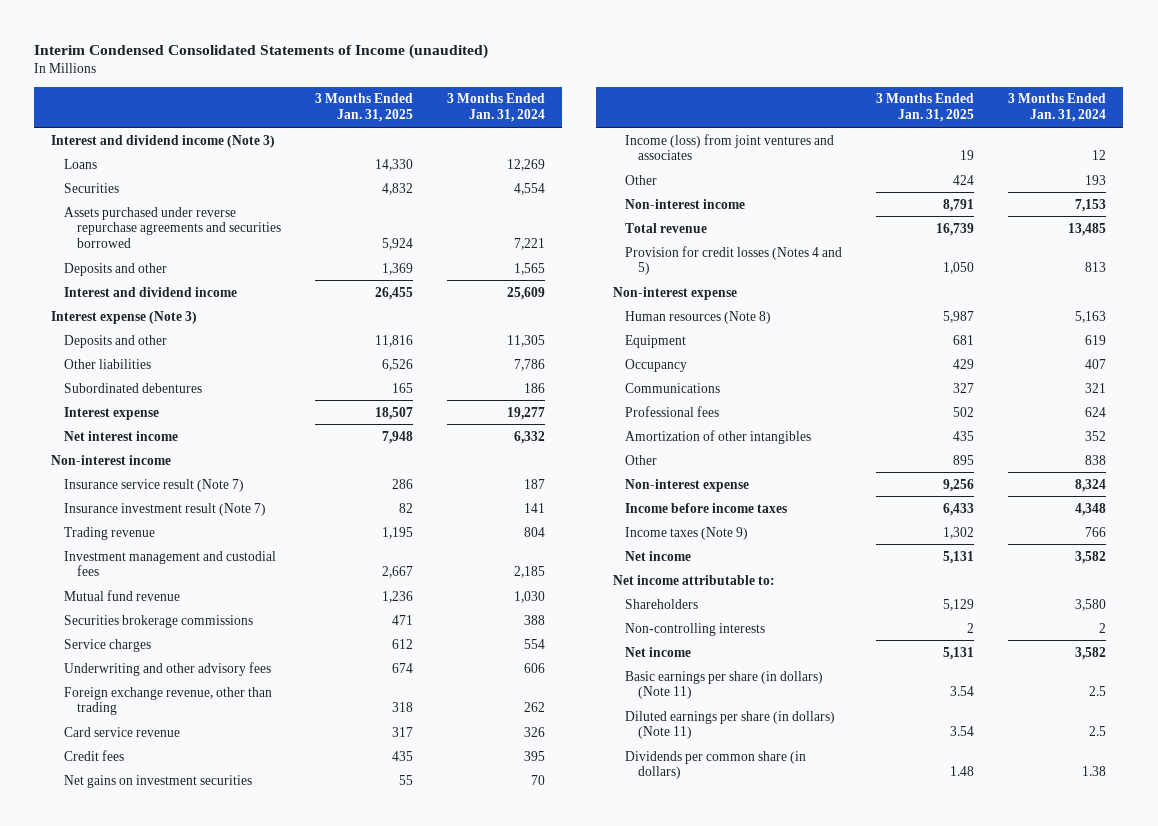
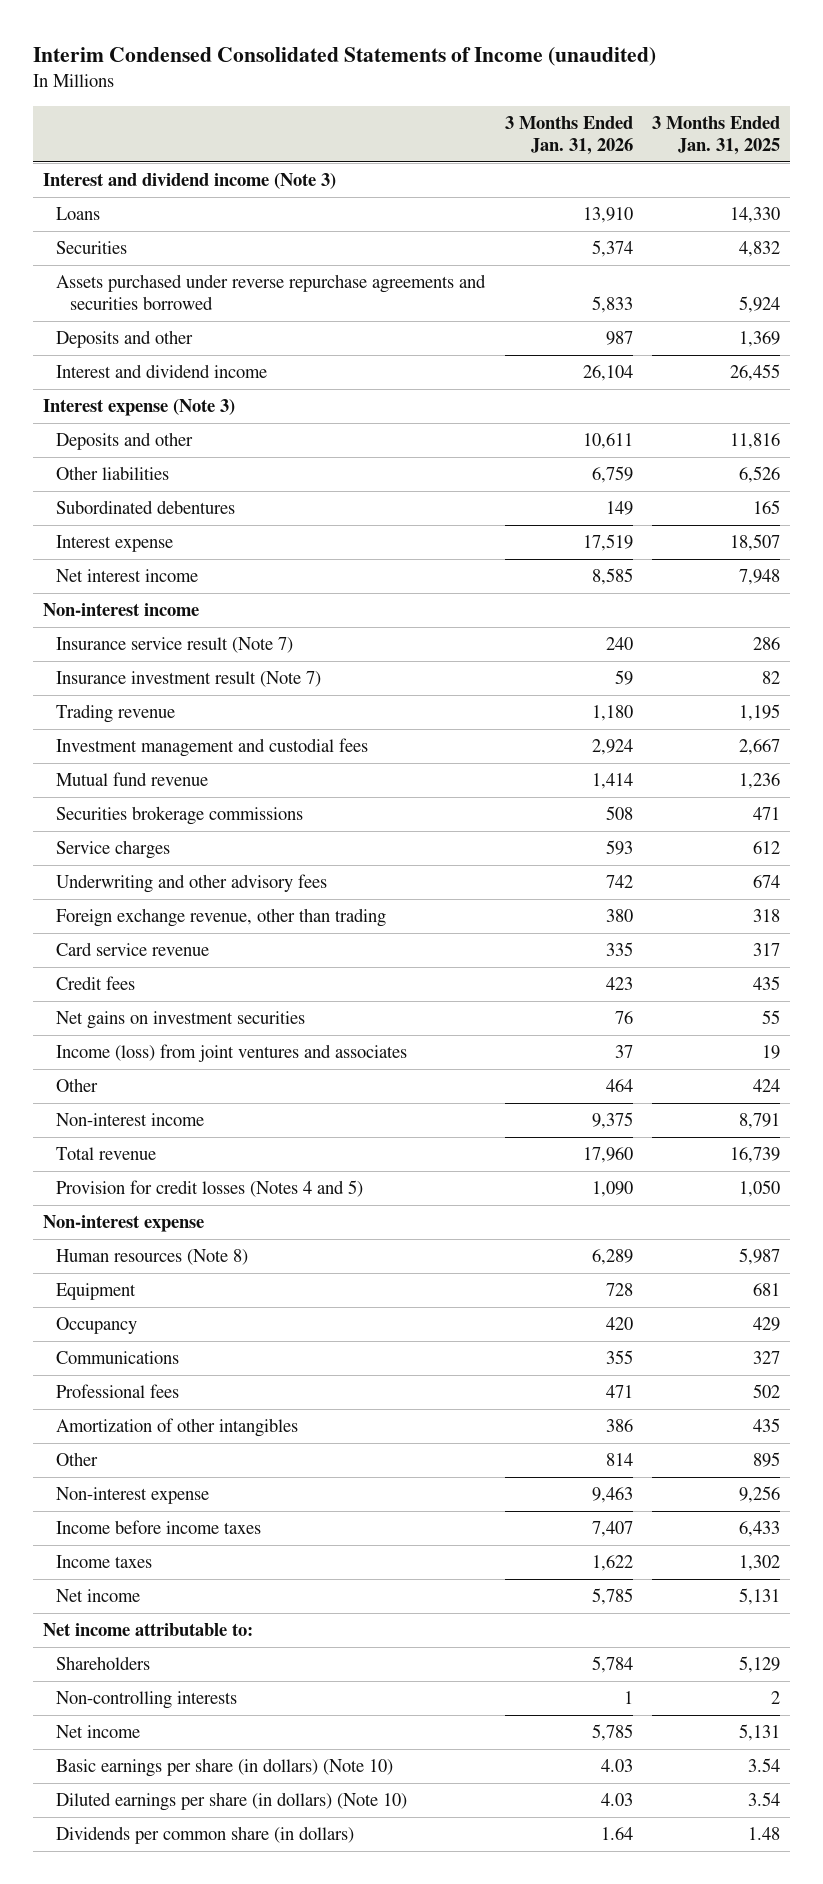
[446,93,545,123] 3 Months Ended Jan. 31, 2024 -> none
none -> [504,116,633,156] 3 Months Ended Jan. 31, 2026
[625,526,749,540] Income taxes (Note 9) -> [56,1555,153,1569] Income taxes
[625,670,824,700] Basic earnings per share (in dollars) (Note 11) -> [56,1758,394,1778] Basic earnings per share (in dollars) (Note 10)
[625,710,836,740] Diluted earnings per share (in dollars) (Note 11) -> [56,1792,408,1812] Diluted earnings per share (in dollars) (Note 10)

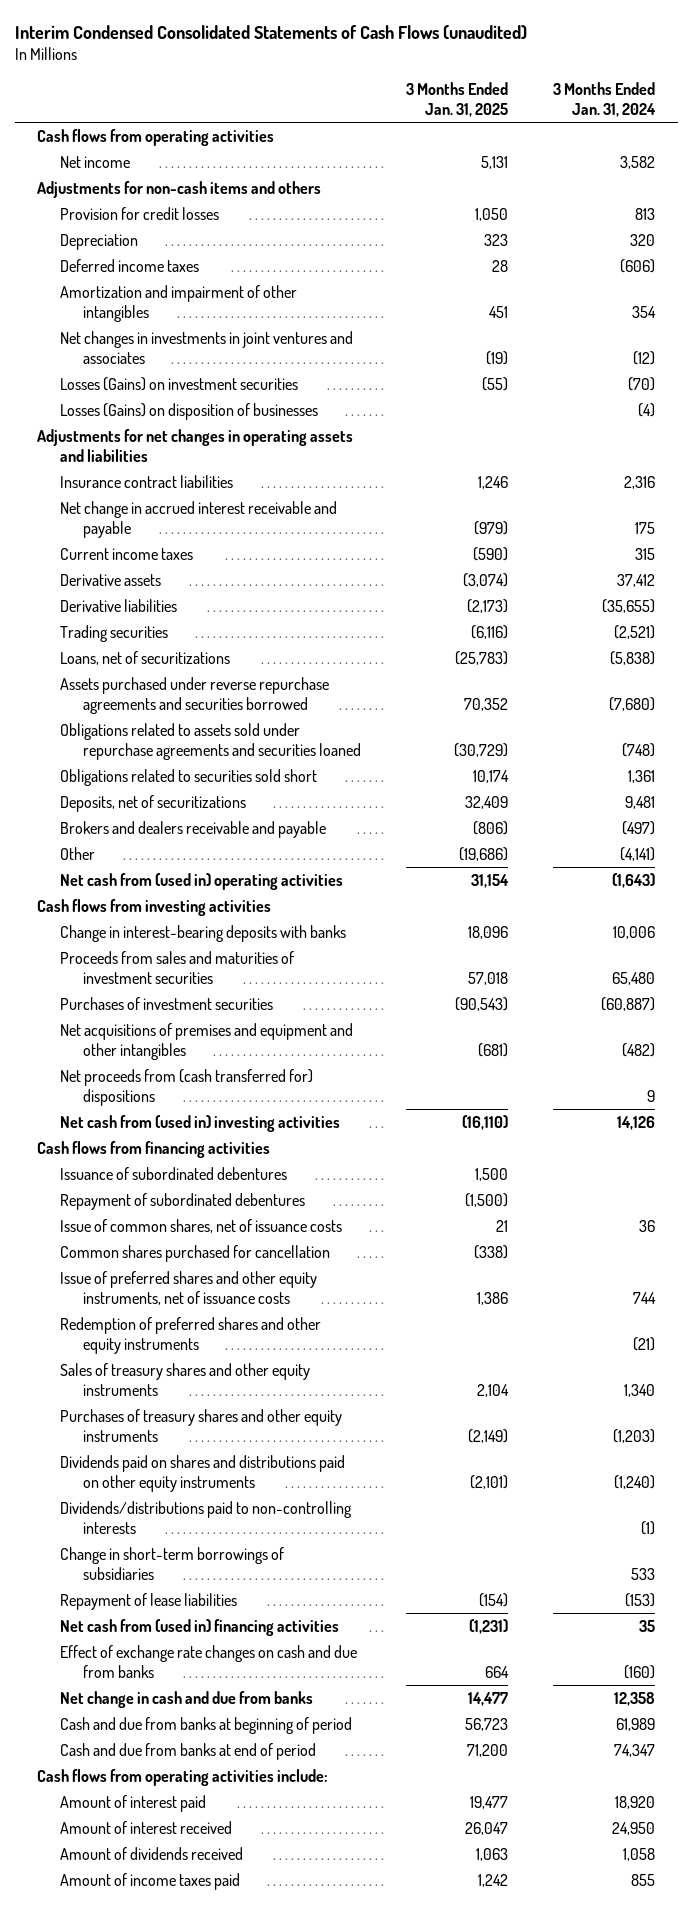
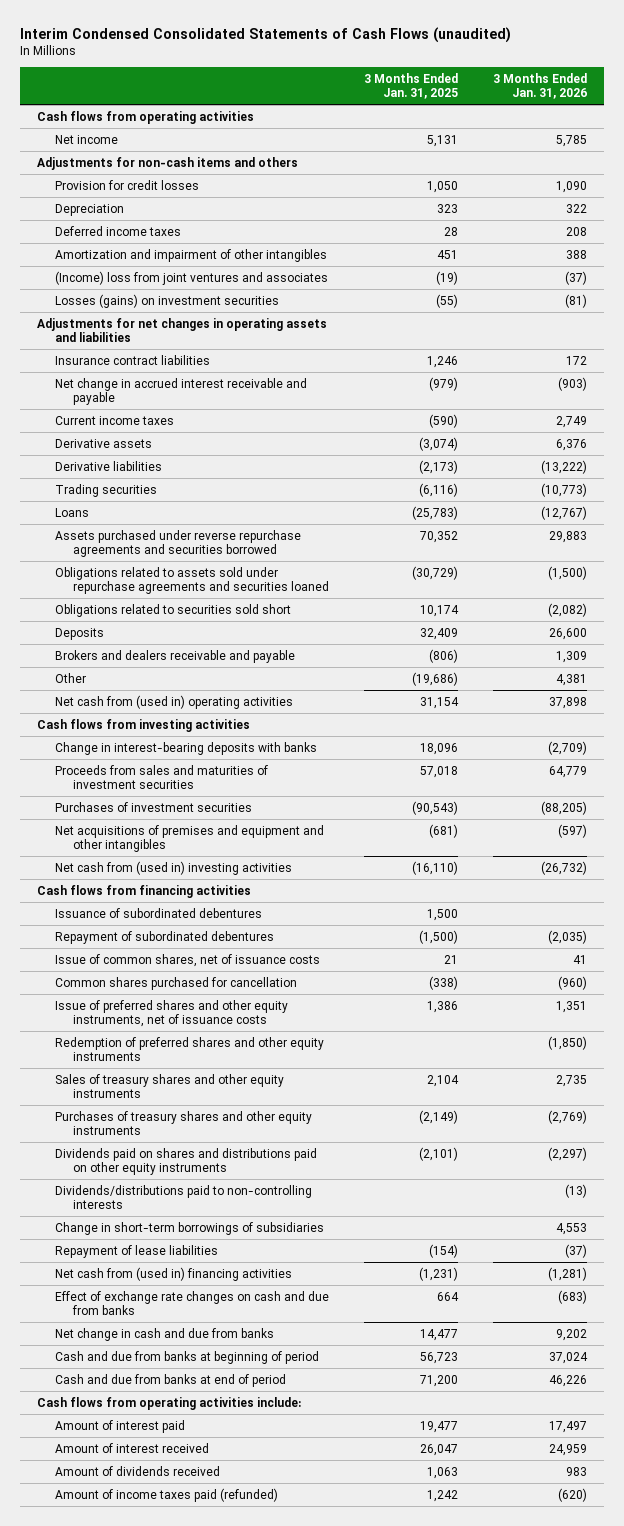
[553,81,657,118] 3 Months Ended Jan. 31, 2024 -> none
none -> [492,73,587,100] 3 Months Ended Jan. 31, 2026
[60,402,319,420] Losses (Gains) on disposition of businesses -> none
[60,330,354,365] Net changes in investments in joint ventures and associates -> [55,270,329,285] (Income) loss from joint ventures and associates
[60,376,299,391] Losses (Gains) on investment securities -> [55,293,280,308] Losses (gains) on investment securities
[60,650,231,665] Loans, net of securitizations -> [55,507,90,517] Loans
[60,794,247,812] Deposits, net of securitizations -> [55,627,105,640] Deposits
[60,1068,314,1107] Net proceeds from (cash transferred for) dispositions -> none
[60,1872,241,1890] Amount of income taxes paid -> [55,1487,279,1502] Amount of income taxes paid (refunded)

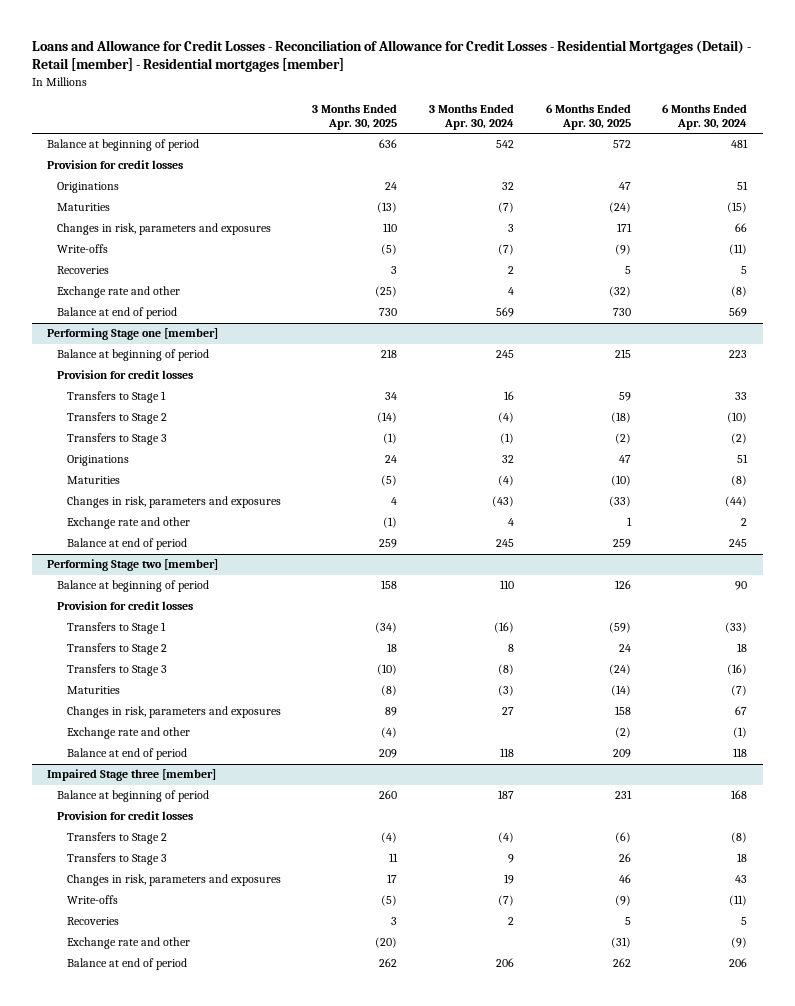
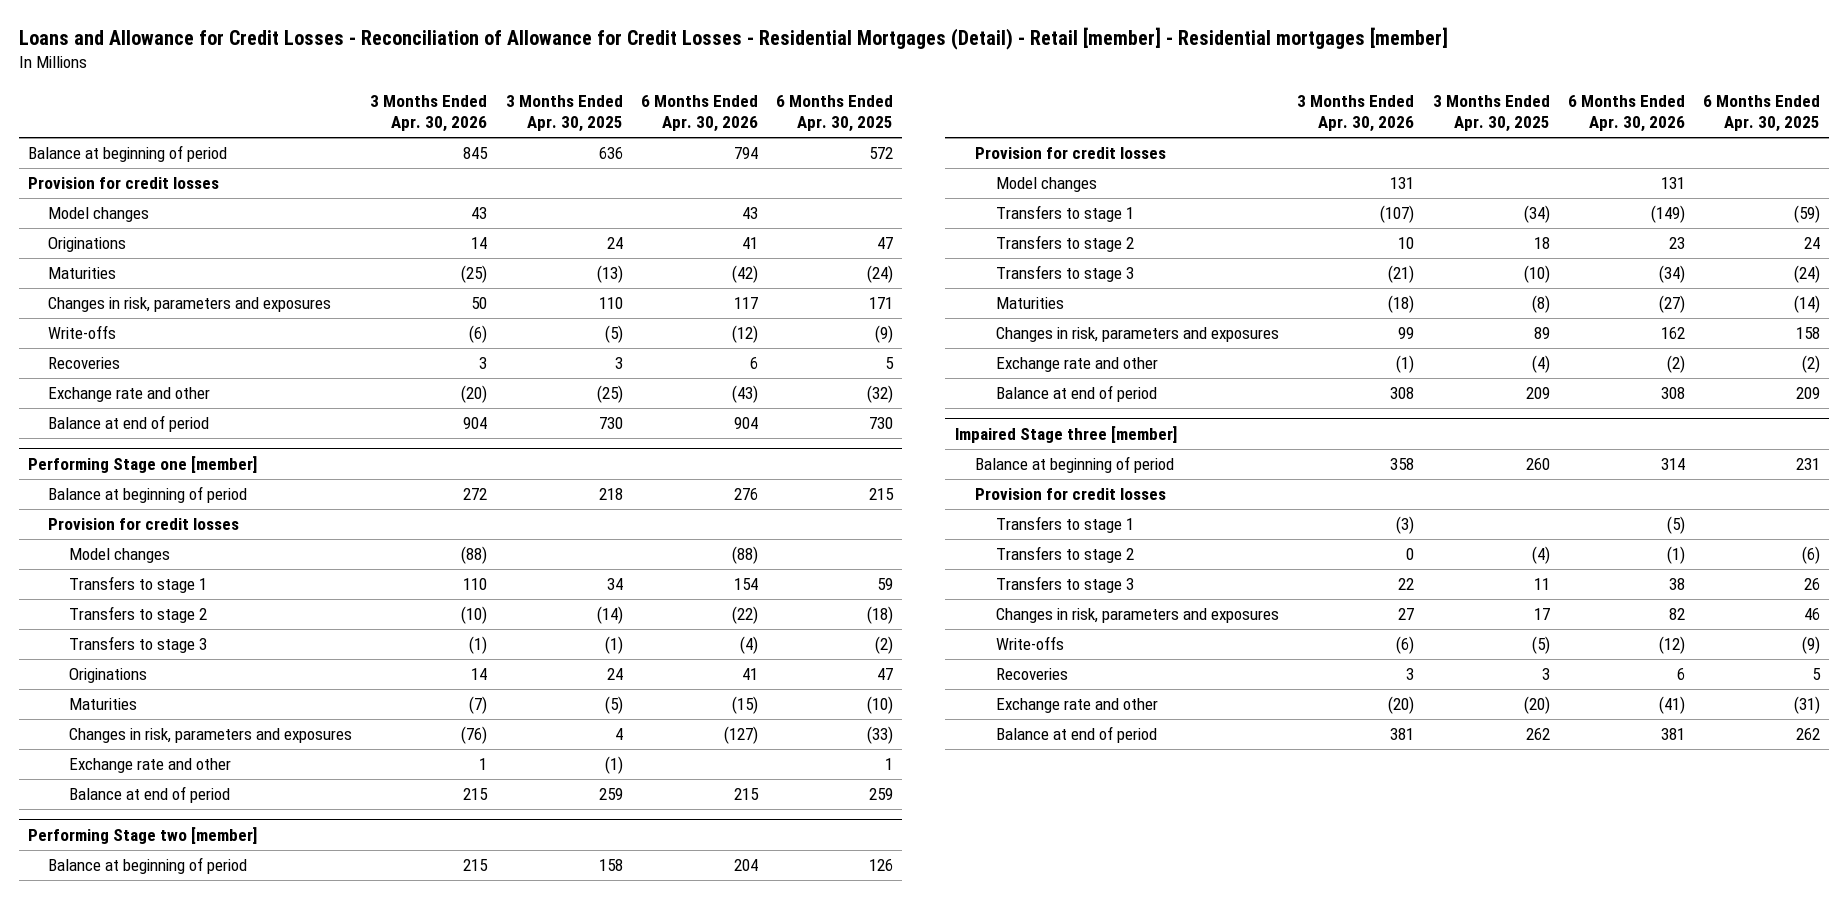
[429,103,515,131] 3 Months Ended Apr. 30, 2024 -> none
[662,103,748,131] 6 Months Ended Apr. 30, 2024 -> none
none -> [370,94,488,132] 3 Months Ended Apr. 30, 2026
none -> [640,94,758,132] 6 Months Ended Apr. 30, 2026
none -> [48,207,150,223] Model changes
none -> [68,548,170,564] Model changes
[66,391,166,404] Transfers to Stage 1 -> [68,576,207,594] Transfers to stage 1
[66,412,167,425] Transfers to Stage 2 -> [68,606,207,624] Transfers to stage 2
[66,433,167,446] Transfers to Stage 3 -> [68,636,207,654] Transfers to stage 3
none -> [995,177,1097,193] Model changes
[66,622,166,635] Transfers to Stage 1 -> [995,205,1134,223] Transfers to stage 1
[66,643,167,656] Transfers to Stage 2 -> [995,235,1134,253] Transfers to stage 2
[66,664,167,677] Transfers to Stage 3 -> [995,265,1134,283] Transfers to stage 3
none -> [995,516,1134,534] Transfers to stage 1
[66,832,167,845] Transfers to Stage 2 -> [995,546,1134,564] Transfers to stage 2
[66,853,167,866] Transfers to Stage 3 -> [995,576,1134,594] Transfers to stage 3

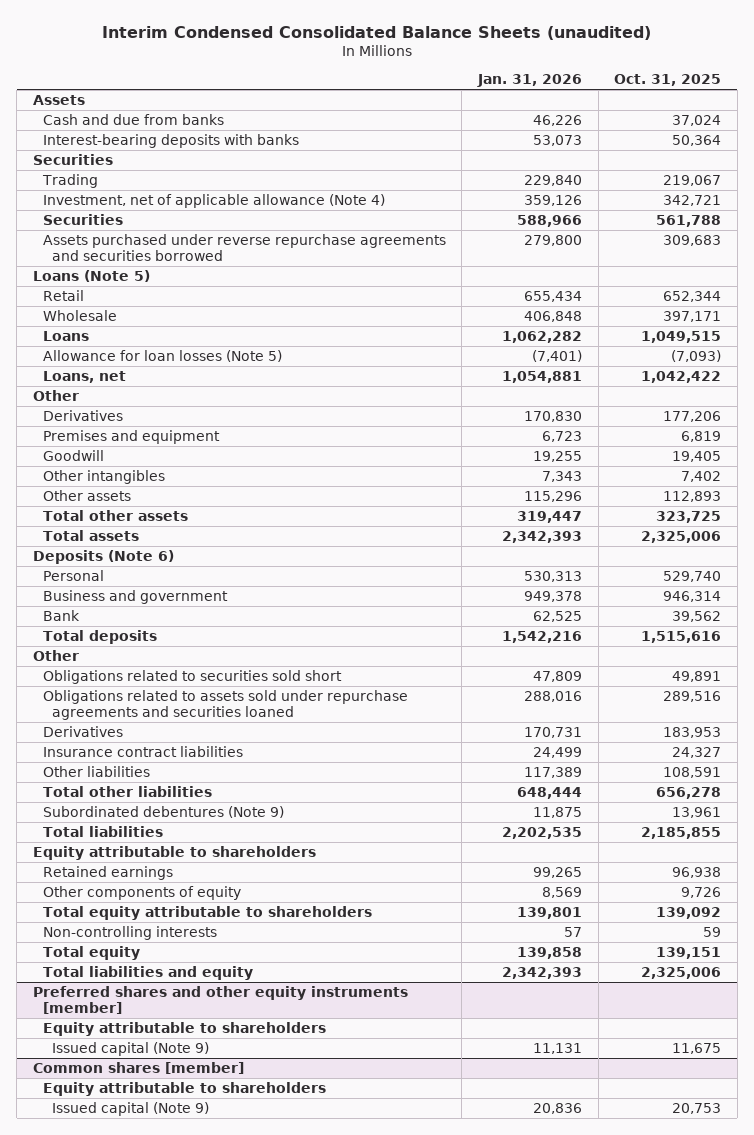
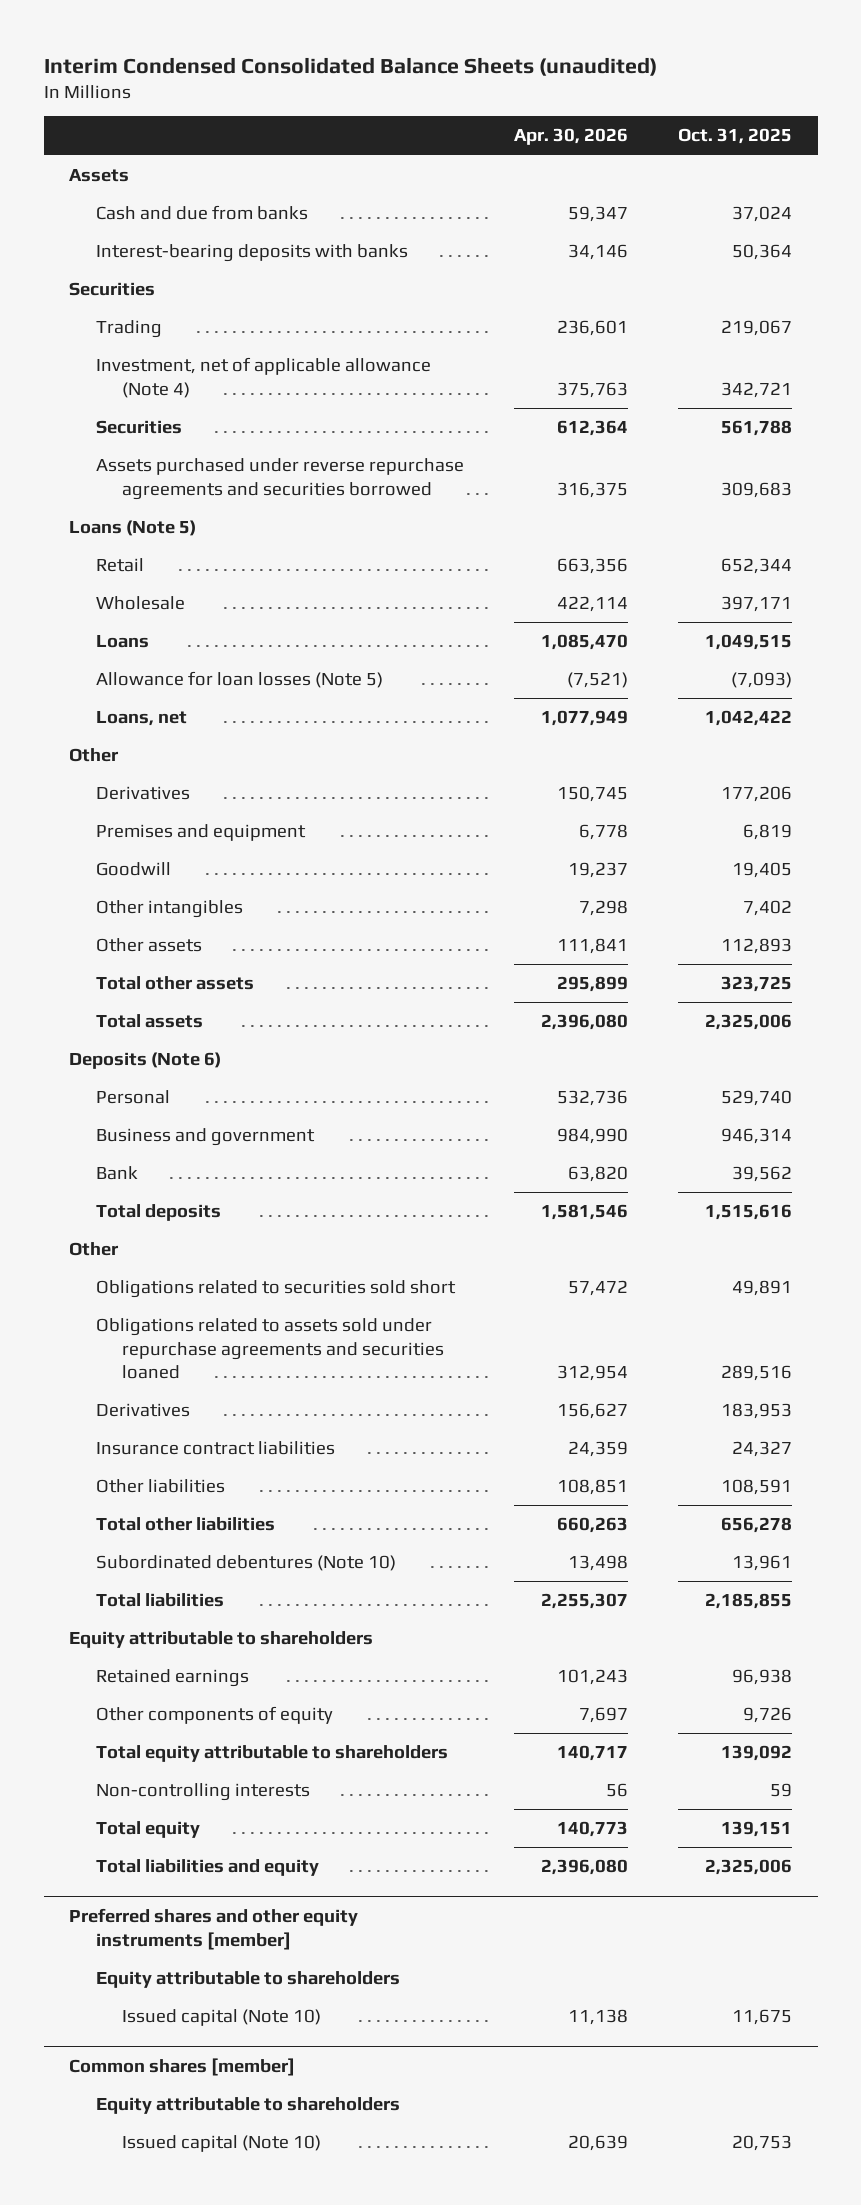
[476,74,582,88] Jan. 31, 2026 -> none
none -> [513,128,628,146] Apr. 30, 2026
[42,805,284,818] Subordinated debentures (Note 9) -> [95,1555,396,1572] Subordinated debentures (Note 10)
[52,1041,210,1056] Issued capital (Note 9) -> [121,2009,321,2027] Issued capital (Note 10)
[52,1101,210,1116] Issued capital (Note 9) -> [121,2135,321,2153] Issued capital (Note 10)

